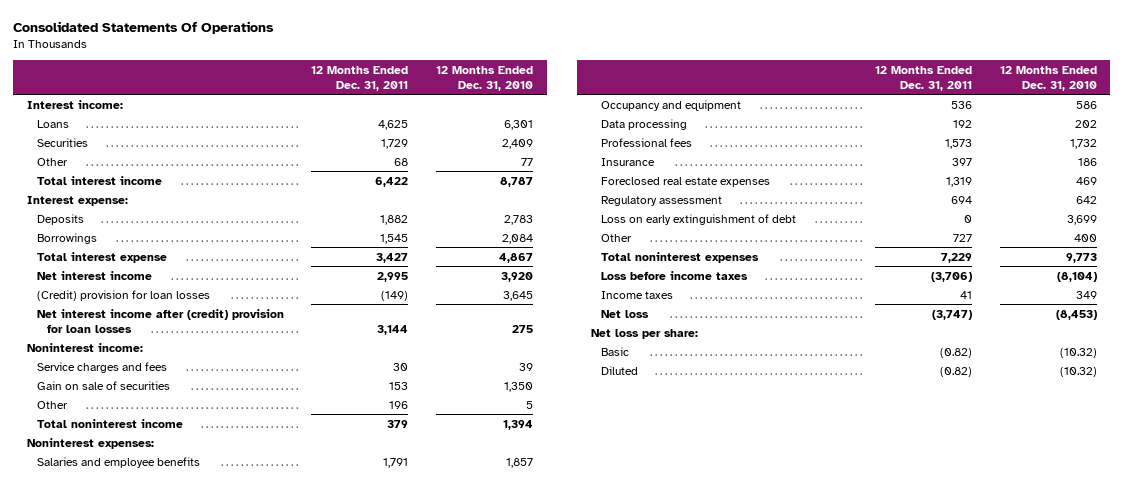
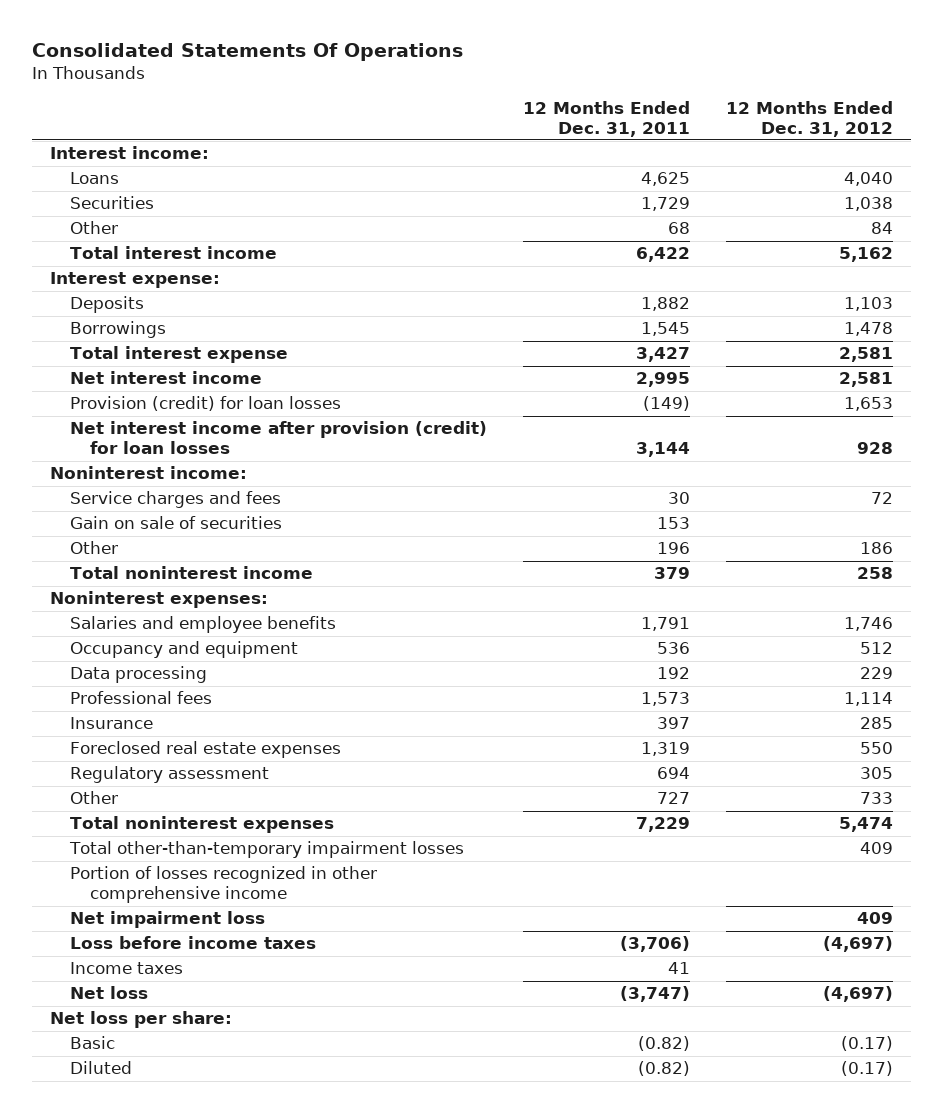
[435,65,533,91] 12 Months Ended Dec. 31, 2010 -> none
none -> [726,100,894,137] 12 Months Ended Dec. 31, 2012
[36,289,210,301] (Credit) provision for loan losses -> [69,396,341,412] Provision (credit) for loan losses
[36,308,284,333] Net interest income after (credit) provision for loan losses -> [69,421,487,455] Net interest income after provision (credit) for loan losses
[600,213,796,225] Loss on early extinguishment of debt -> none
none -> [68,841,464,859] Total other-than-temporary impairment losses
none -> [69,866,377,904] Portion of losses recognized in other comprehensive income
none -> [69,911,265,929] Net impairment loss

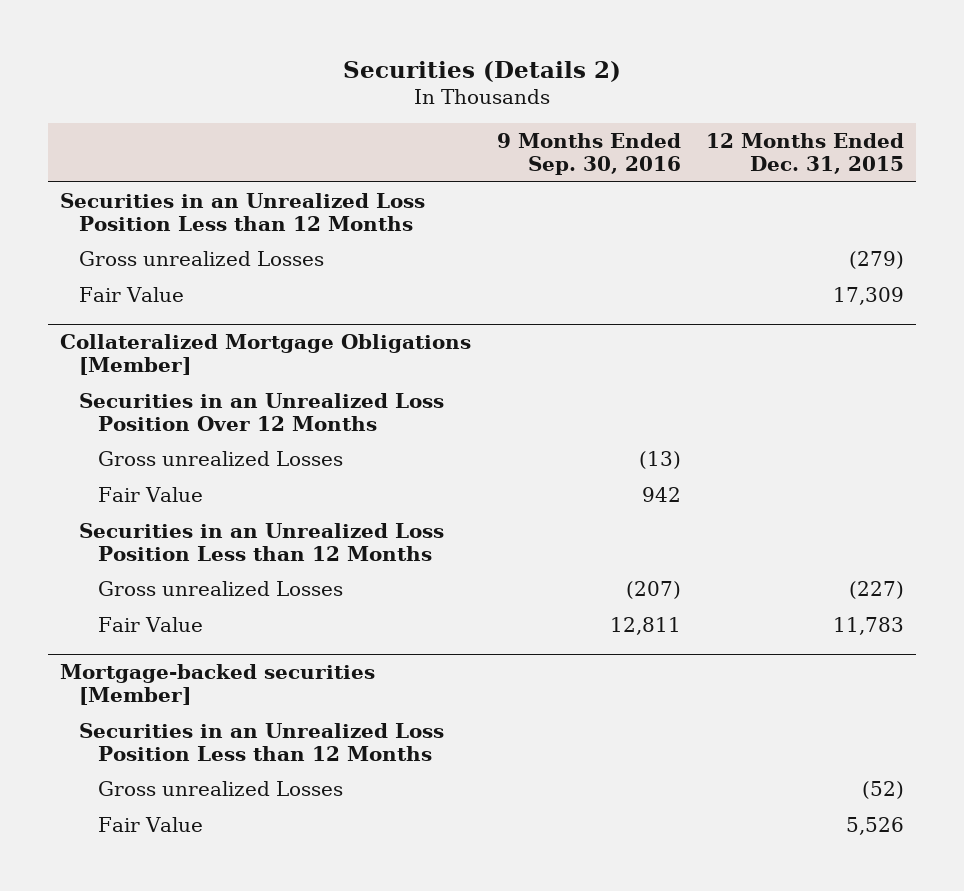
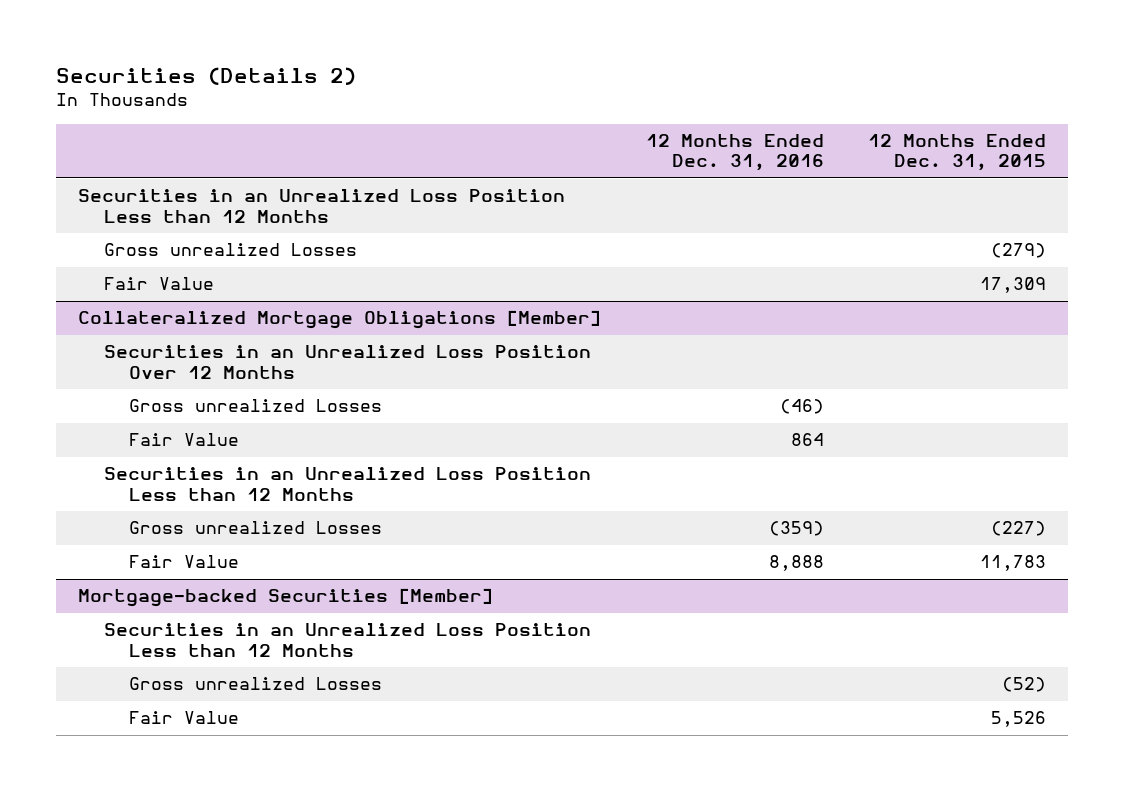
[496,133,681,176] 9 Months Ended Sep. 30, 2016 -> none
none -> [645,134,824,172] 12 Months Ended Dec. 31, 2016
[60,664,376,706] Mortgage-backed securities [Member] -> [78,588,494,608] Mortgage-backed Securities [Member]

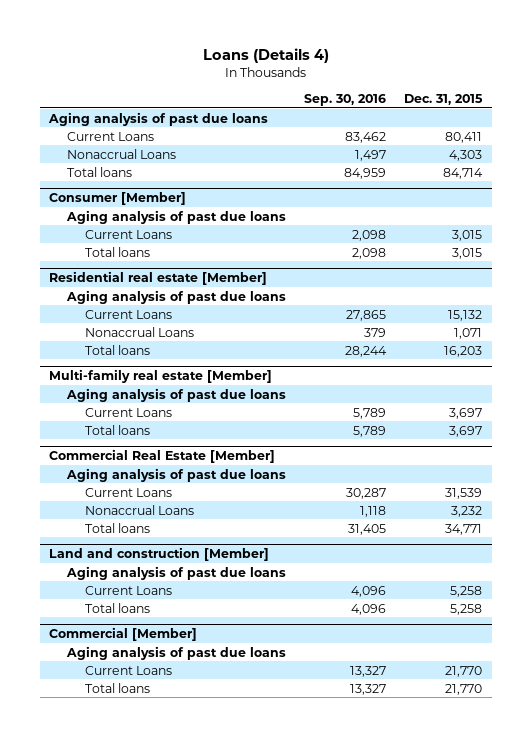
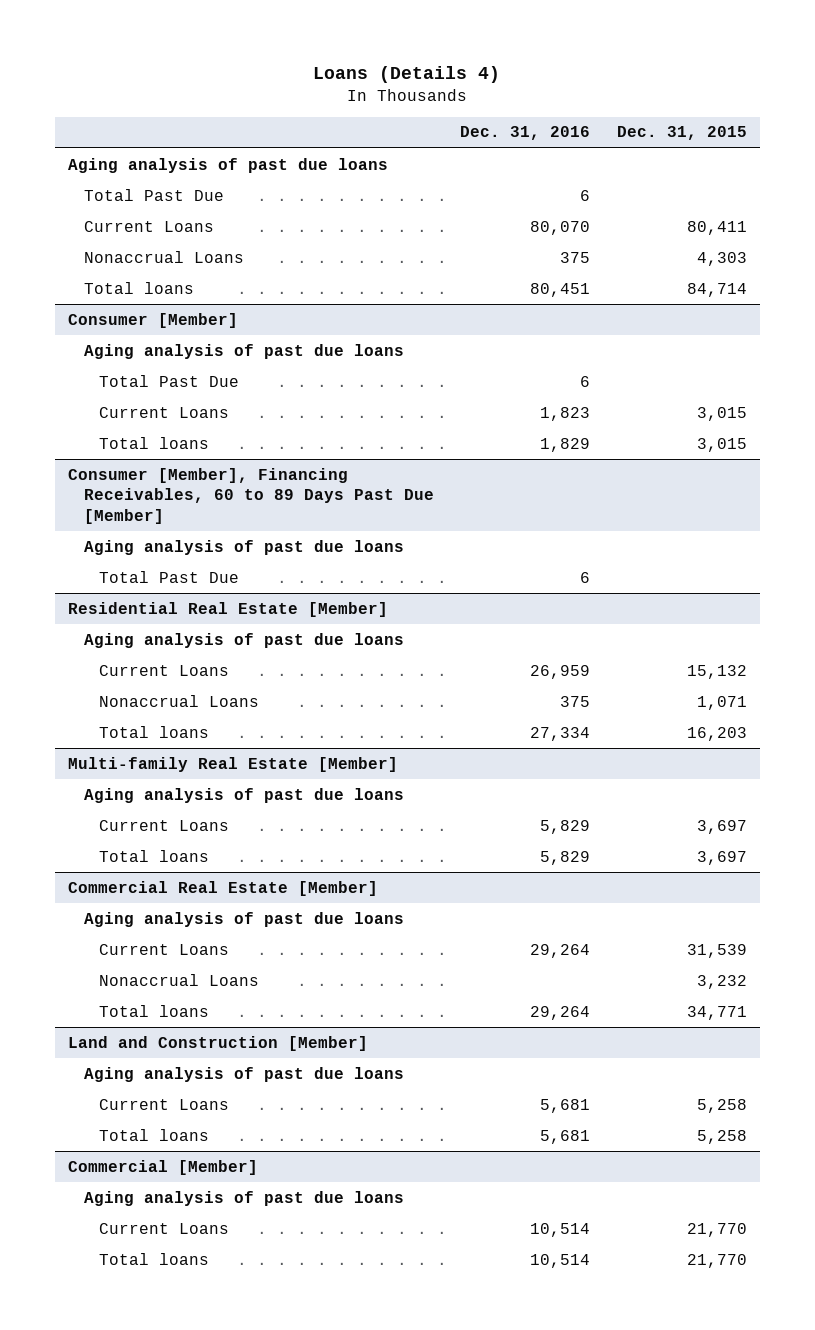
[304,93,387,106] Sep. 30, 2016 -> none
none -> [460,126,591,141] Dec. 31, 2016
none -> [83,188,224,201] Total Past Due
none -> [99,374,240,387] Total Past Due
[49,271,268,286] Residential real estate [Member] -> none
none -> [68,467,434,524] Consumer [Member], Financing Receivables, 60 to 89 Days Past Due [Member]
none -> [99,570,240,583] Total Past Due
none -> [68,601,389,617] Residential Real Estate [Member]
none -> [83,632,404,648] Aging analysis of past due loans
[49,369,273,384] Multi-family real estate [Member] -> [68,756,399,772] Multi-family Real Estate [Member]
[49,547,270,562] Land and construction [Member] -> [68,1035,369,1051] Land and Construction [Member]

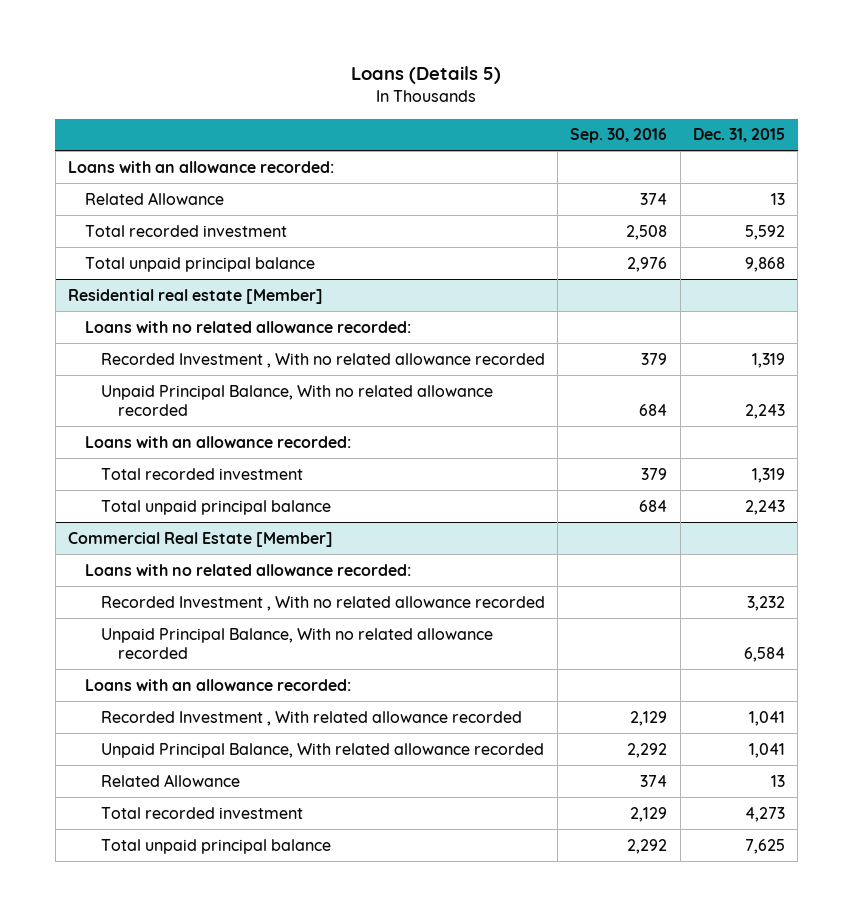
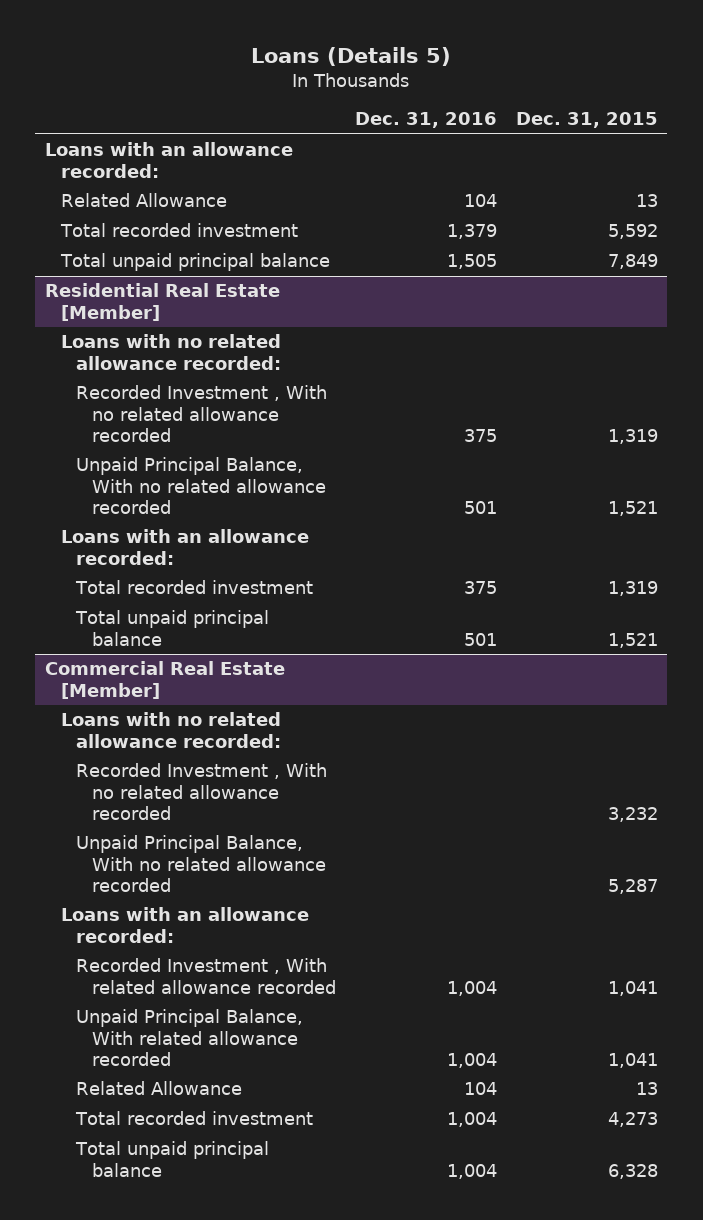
[570,128,668,144] Sep. 30, 2016 -> none
none -> [354,112,497,129] Dec. 31, 2016
[744,256,785,272] 9,868 -> [607,254,658,270] 7,849
[68,288,324,304] Residential real estate [Member] -> [44,283,280,321] Residential Real Estate [Member]
[744,403,785,419] 2,243 -> [607,500,658,516] 1,521
[744,499,785,515] 2,243 -> [607,632,658,648] 1,521
[743,646,785,662] 6,584 -> [607,878,658,894] 5,287
[744,838,785,854] 7,625 -> [607,1163,658,1179] 6,328

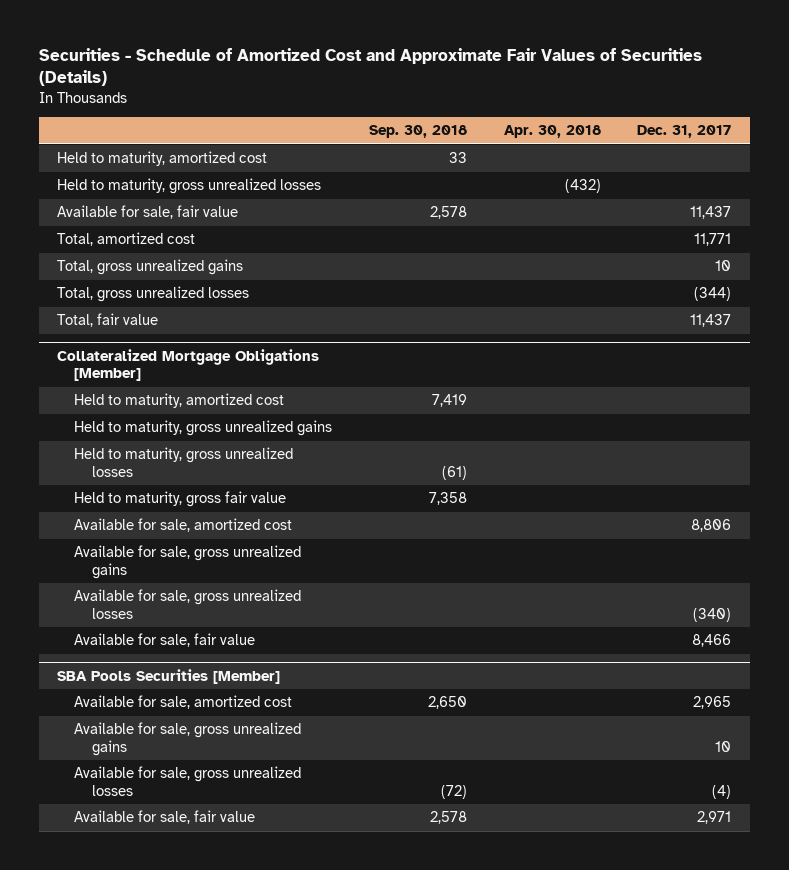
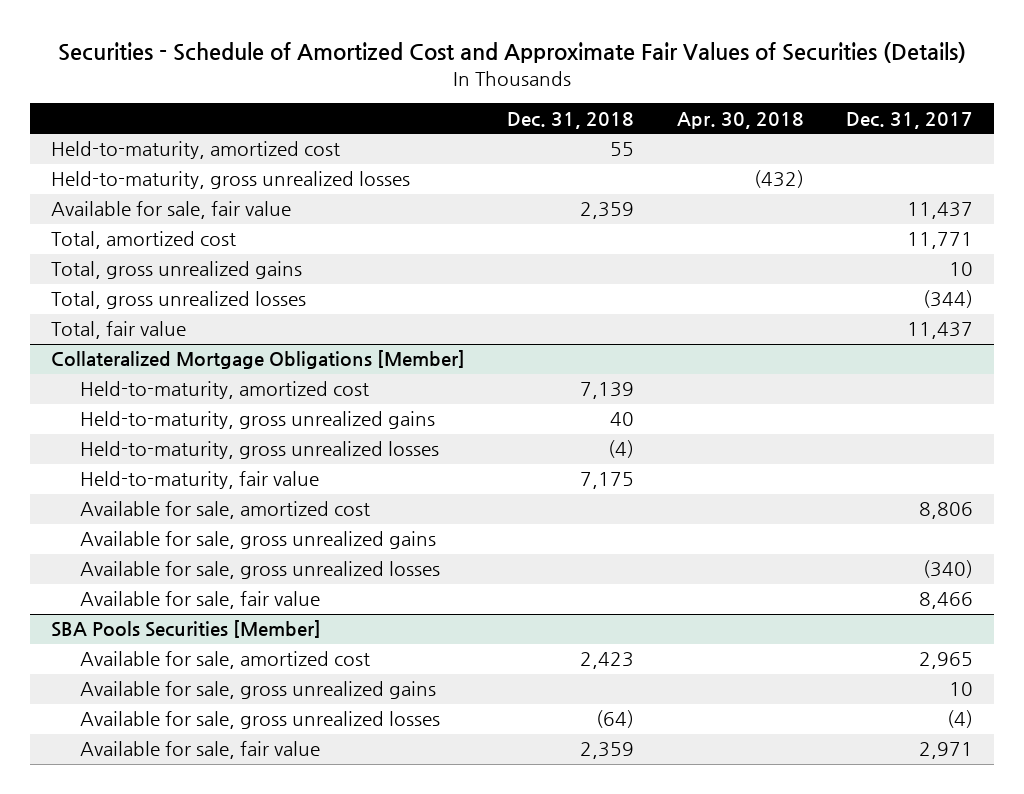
[369,125,468,139] Sep. 30, 2018 -> none
none -> [507,111,635,129] Dec. 31, 2018
[57,151,268,167] Held to maturity, amortized cost -> [51,141,341,160] Held-to-maturity, amortized cost
[57,178,322,195] Held to maturity, gross unrealized losses -> [51,171,411,190] Held-to-maturity, gross unrealized losses
[74,393,285,409] Held to maturity, amortized cost -> [79,381,369,400] Held-to-maturity, amortized cost
[74,420,333,437] Held to maturity, gross unrealized gains -> [79,411,435,430] Held-to-maturity, gross unrealized gains
[74,447,294,477] Held to maturity, gross unrealized losses -> [79,441,439,460] Held-to-maturity, gross unrealized losses
[74,491,287,508] Held to maturity, gross fair value -> [79,471,319,490] Held-to-maturity, fair value

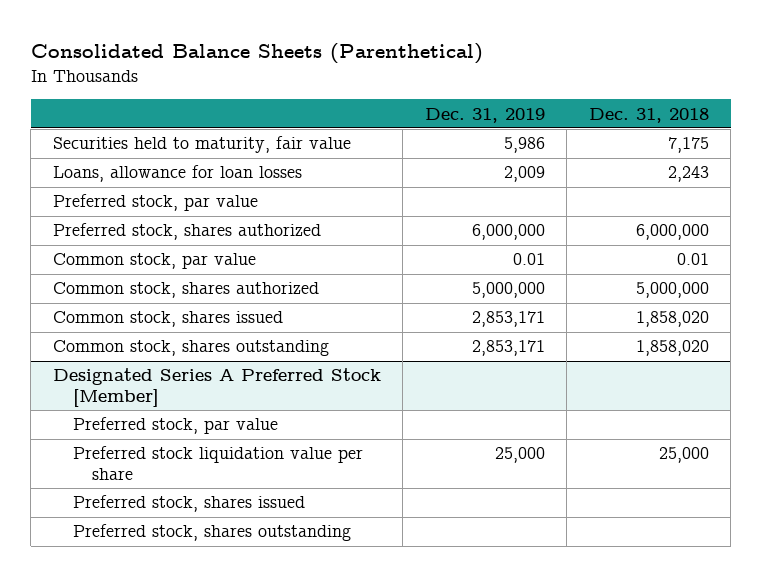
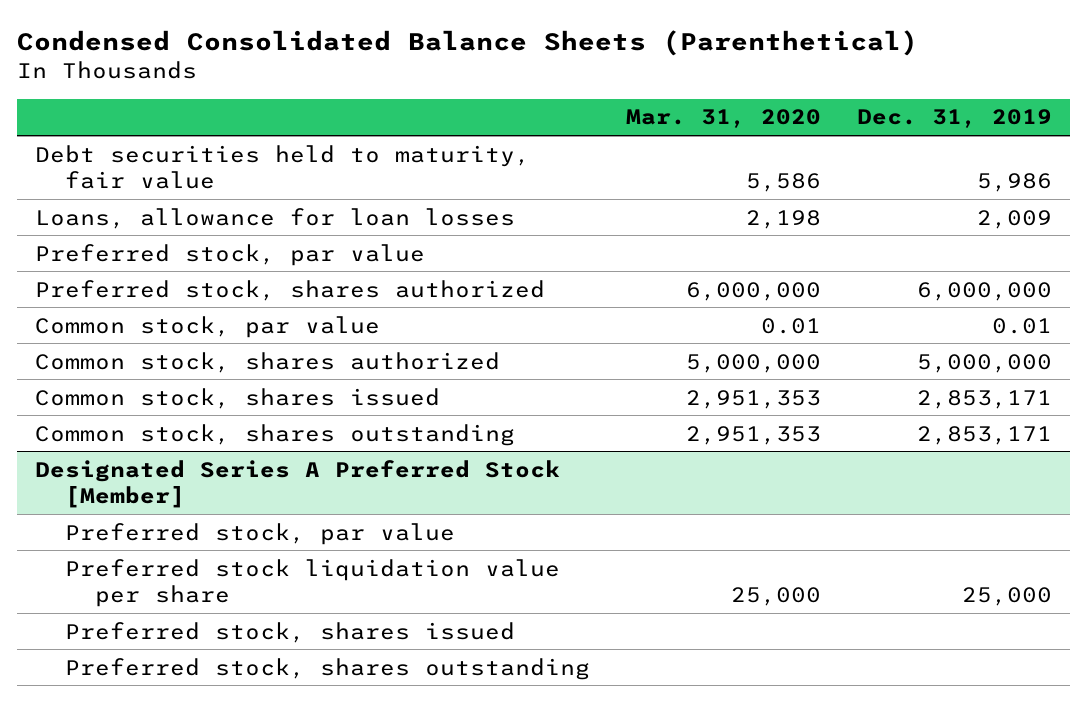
[30,42,483,64] Consolidated Balance Sheets (Parenthetical) -> [17,29,919,56] Condensed Consolidated Balance Sheets (Parenthetical)
[588,107,709,123] Dec. 31, 2018 -> none
none -> [626,109,822,129] Mar. 31, 2020
[52,136,351,154] Securities held to maturity, fair value -> [35,144,531,190] Debt securities held to maturity, fair value

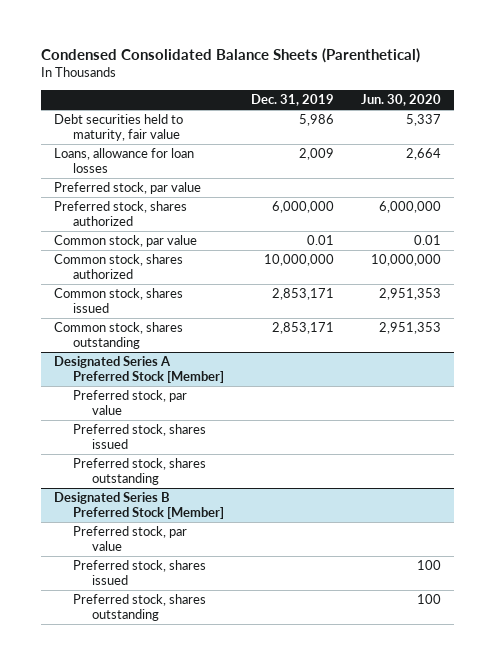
[626,109,822,129] Mar. 31, 2020 -> none
none -> [360,93,441,106] Jun. 30, 2020
[917,353,1053,373] 5,000,000 -> [263,254,334,267] 10,000,000
[65,558,561,608] Preferred stock liquidation value per share -> none
none -> [54,492,225,520] Designated Series B Preferred Stock [Member]
none -> [73,526,188,552] Preferred stock, par value
none -> [73,560,207,586] Preferred stock, shares issued
none -> [73,594,207,622] Preferred stock, shares outstanding

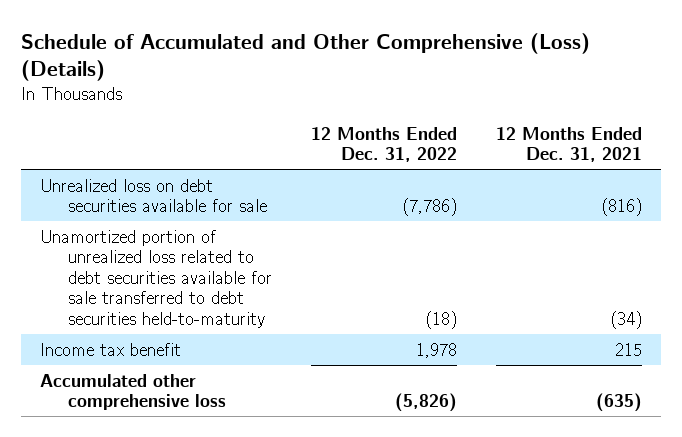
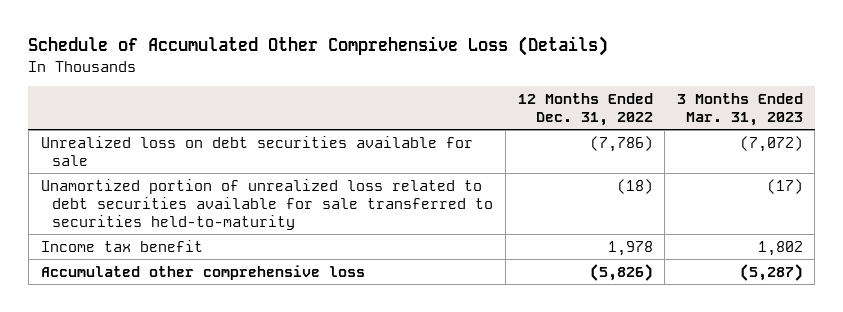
[21,32,591,82] Schedule of Accumulated and Other Comprehensive (Loss) (Details) -> [28,36,609,57] Schedule of Accumulated Other Comprehensive Loss (Details)
[495,126,642,163] 12 Months Ended Dec. 31, 2021 -> none
none -> [676,93,803,127] 3 Months Ended Mar. 31, 2023
[40,229,273,328] Unamortized portion of unrealized loss related to debt securities available for sale transferred to debt securities held-to-maturity -> [40,178,494,230] Unamortized portion of unrealized loss related to debt securities available for sale transferred to securities held-to-maturity

